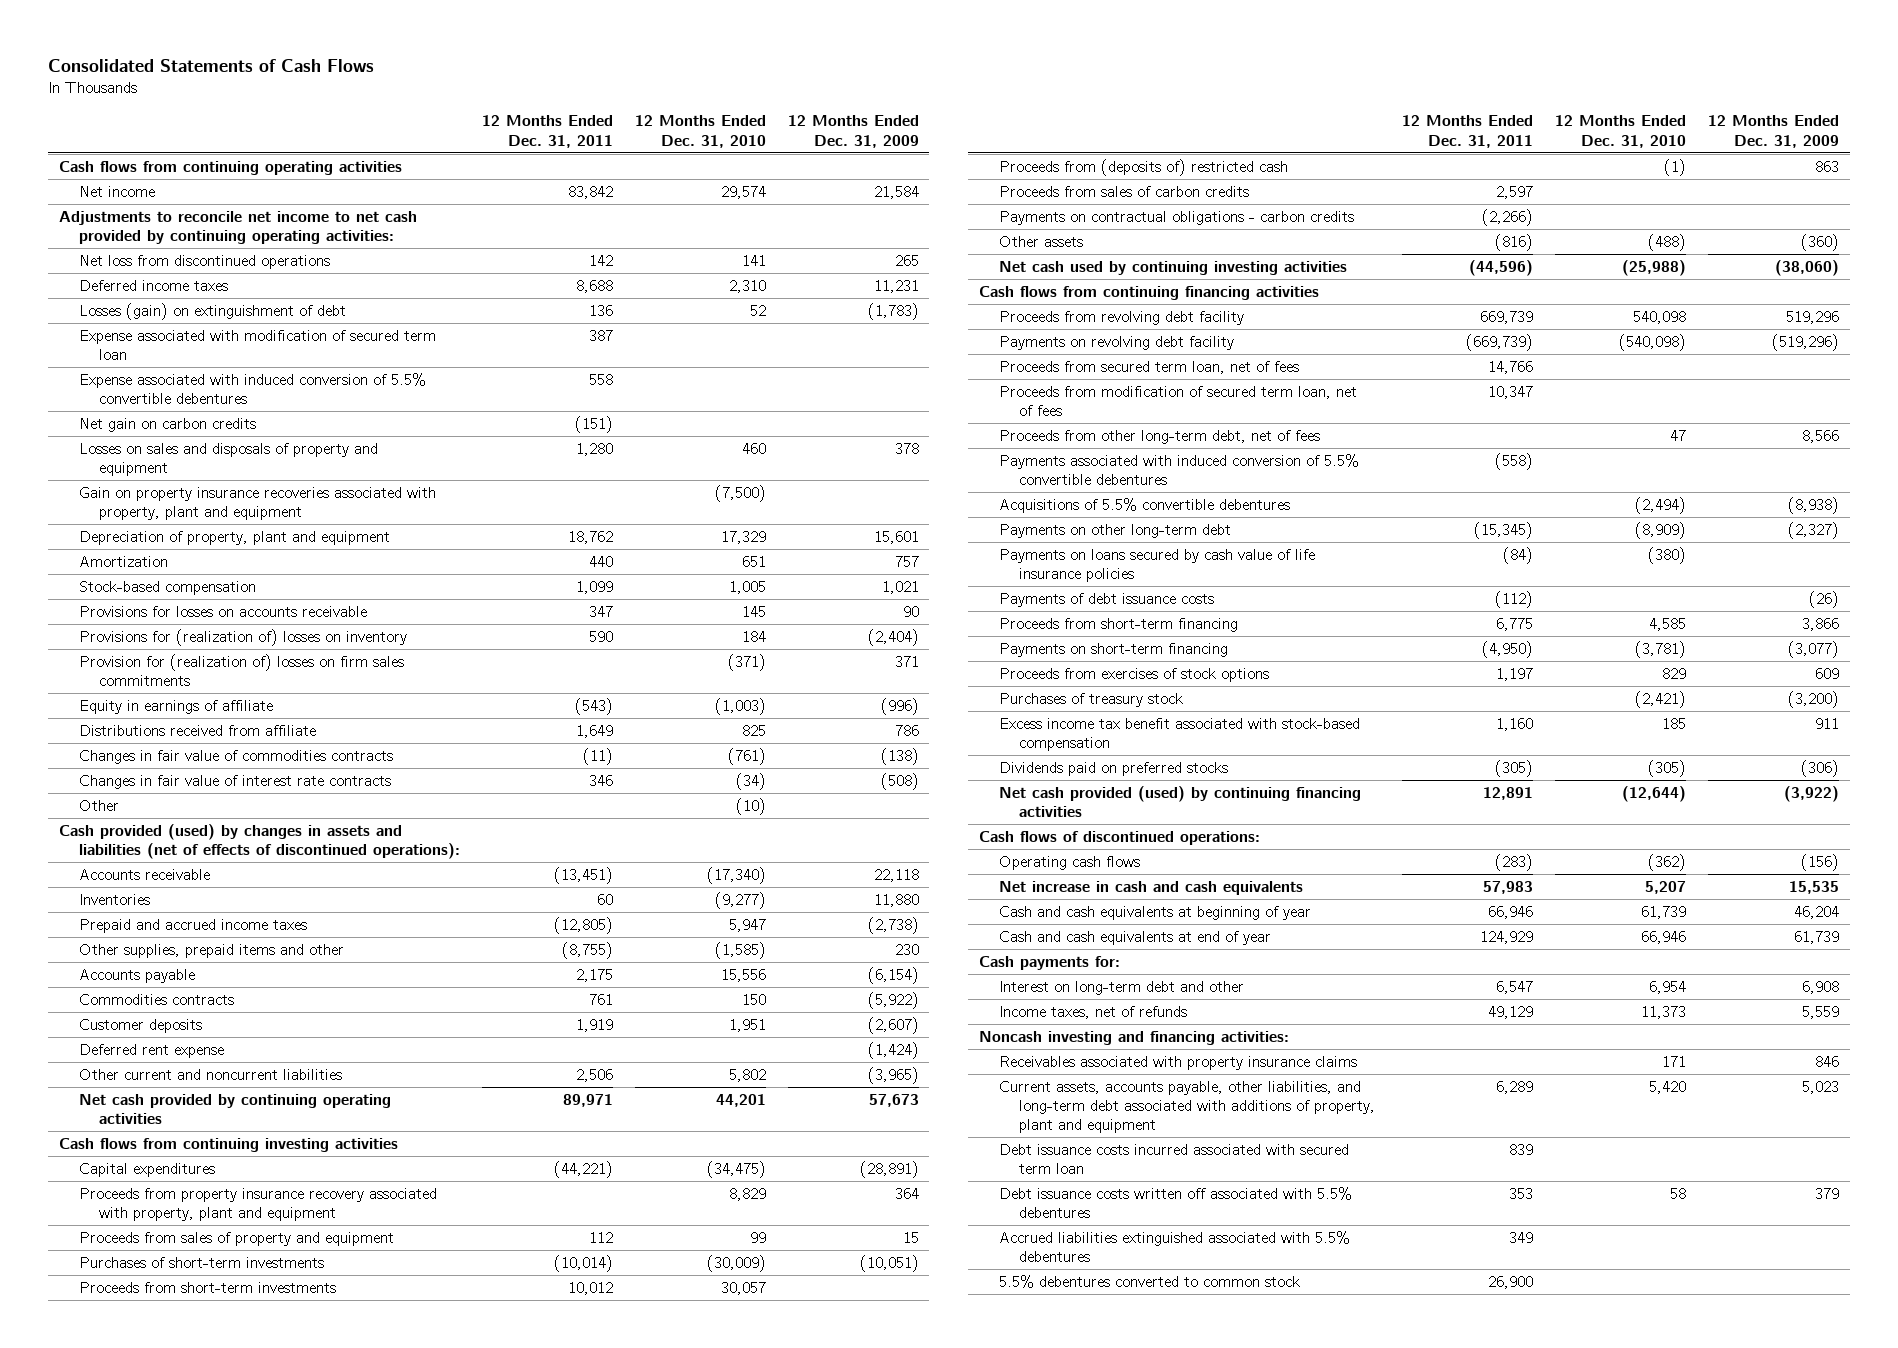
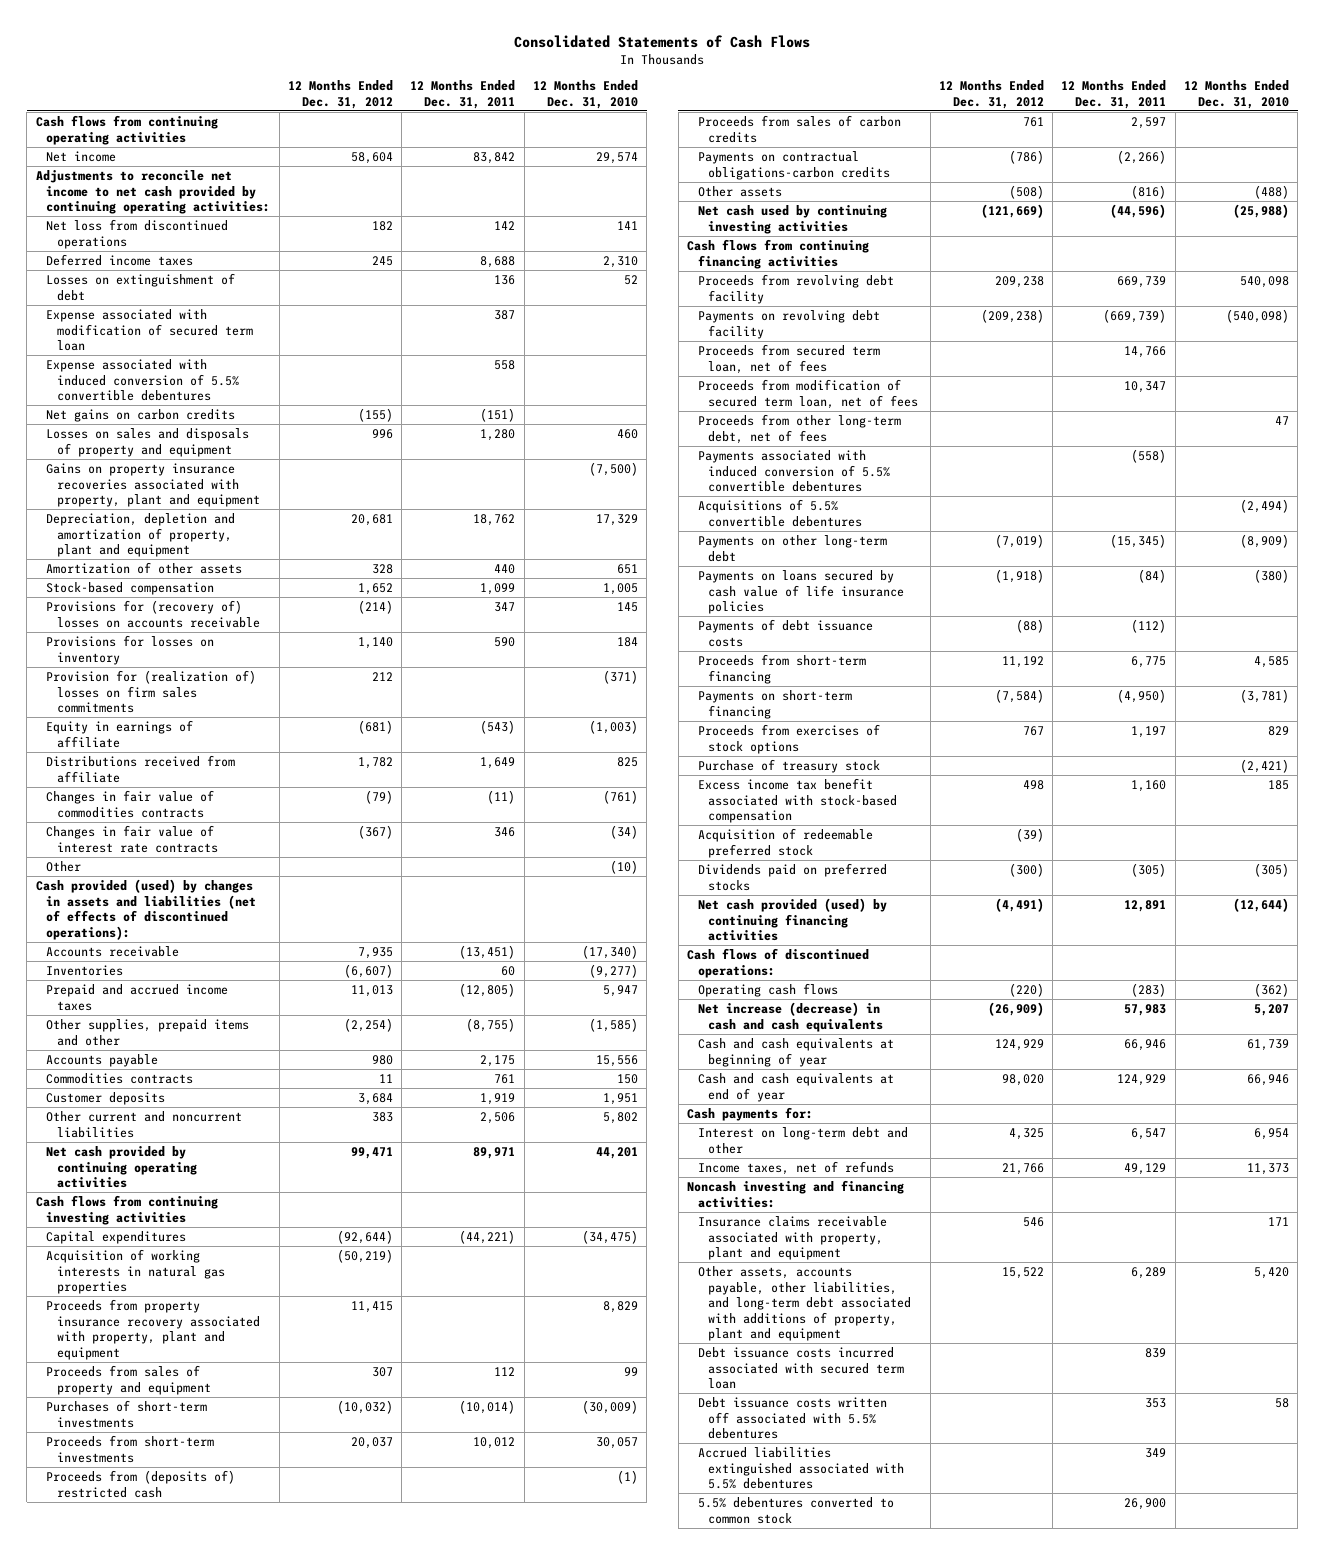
[787,115,919,148] 12 Months Ended Dec. 31, 2009 -> none
none -> [287,80,393,109] 12 Months Ended Dec. 31, 2012
[79,302,347,320] Losses (gain) on extinguishment of debt -> [46,273,236,301] Losses on extinguishment of debt
[79,417,257,432] Net gain on carbon credits -> [46,409,236,423] Net gains on carbon credits
[79,486,437,521] Gain on property insurance recoveries associated with property, plant and equipment -> [46,463,261,508] Gains on property insurance recoveries associated with property, plant and equipment
[79,530,391,545] Depreciation of property, plant and equipment -> [46,513,236,558] Depreciation, depletion and amortization of property, plant and equipment
[79,555,169,567] Amortization -> [46,562,243,575] Amortization of other assets
[79,605,368,617] Provisions for losses on accounts receivable -> [46,600,261,628] Provisions for (recovery of) losses on accounts receivable
[79,628,408,646] Provisions for (realization of) losses on inventory -> [46,635,215,665] Provisions for losses on inventory
[79,1043,225,1058] Deferred rent expense -> none
none -> [46,1249,226,1295] Acquisition of working interests in natural gas properties
[999,210,1355,225] Payments on contractual obligations - carbon credits -> [697,151,891,180] Payments on contractual obligations-carbon credits
[999,692,1184,707] Purchases of treasury stock -> [697,759,880,774] Purchase of treasury stock
none -> [697,828,873,858] Acquisition of redeemable preferred stock
[999,880,1304,895] Net increase in cash and cash equivalents -> [697,1002,884,1032] Net increase (decrease) in cash and cash equivalents
[999,1055,1358,1070] Receivables associated with property insurance claims -> [697,1216,887,1261] Insurance claims receivable associated with property, plant and equipment
[999,1080,1376,1134] Current assets, accounts payable, other liabilities, and long-term debt associated with additions of property, plant and equipment -> [697,1266,912,1342] Other assets, accounts payable, other liabilities, and long-term debt associated with additions of property, plant and equipment

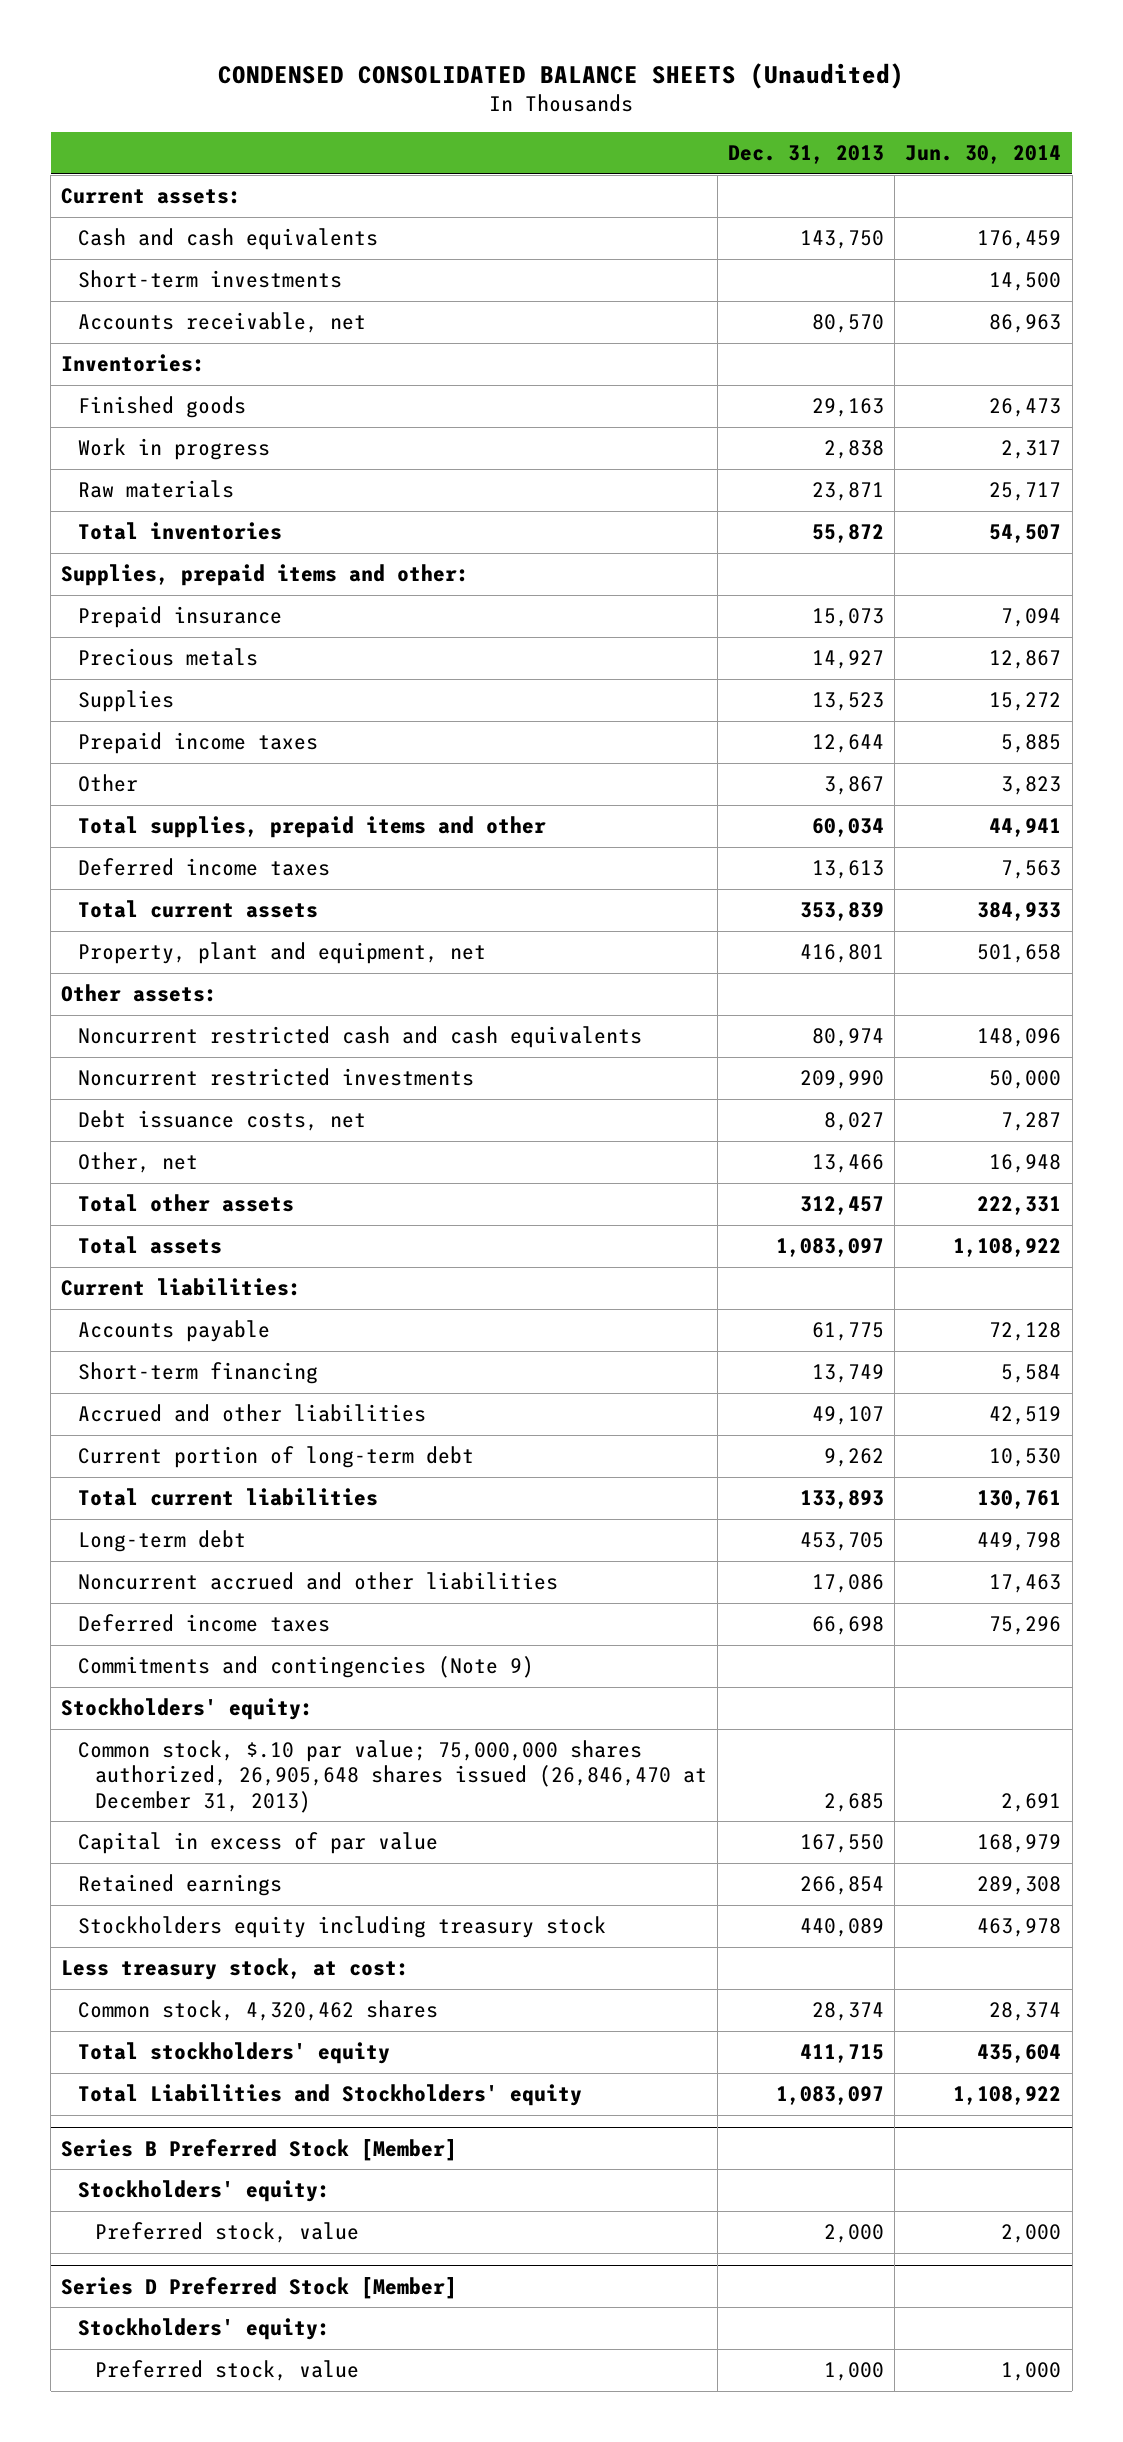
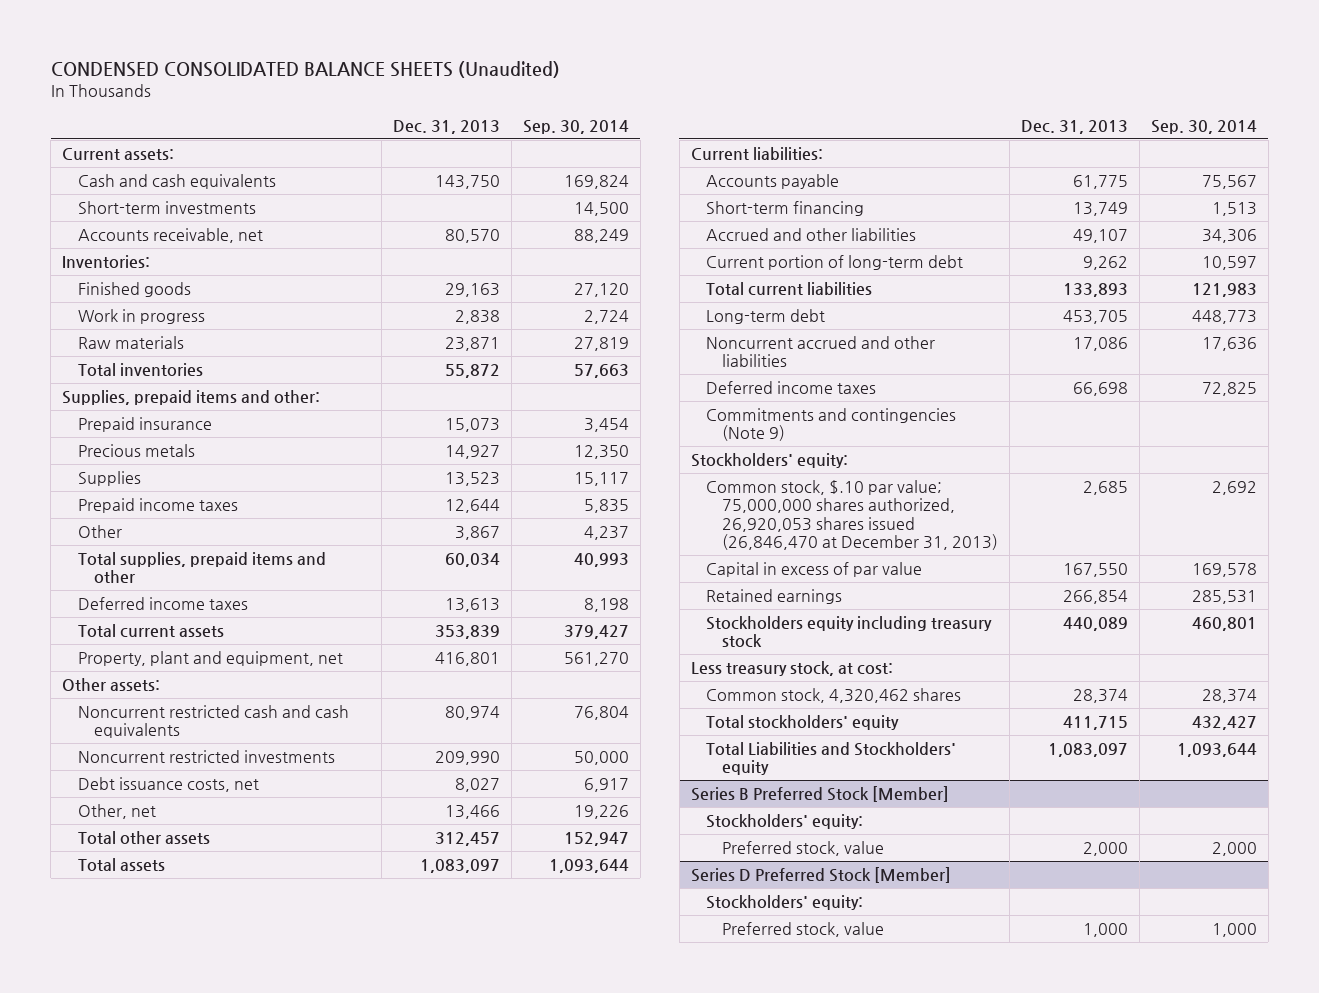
[905,144,1062,164] Jun. 30, 2014 -> none
none -> [522,119,629,134] Sep. 30, 2014
[78,1740,707,1813] Common stock, $.10 par value; 75,000,000 shares authorized, 26,905,648 shares issued (26,846,470 at December 31, 2013) -> [706,479,999,551] Common stock, $.10 par value; 75,000,000 shares authorized, 26,920,053 shares issued (26,846,470 at December 31, 2013)

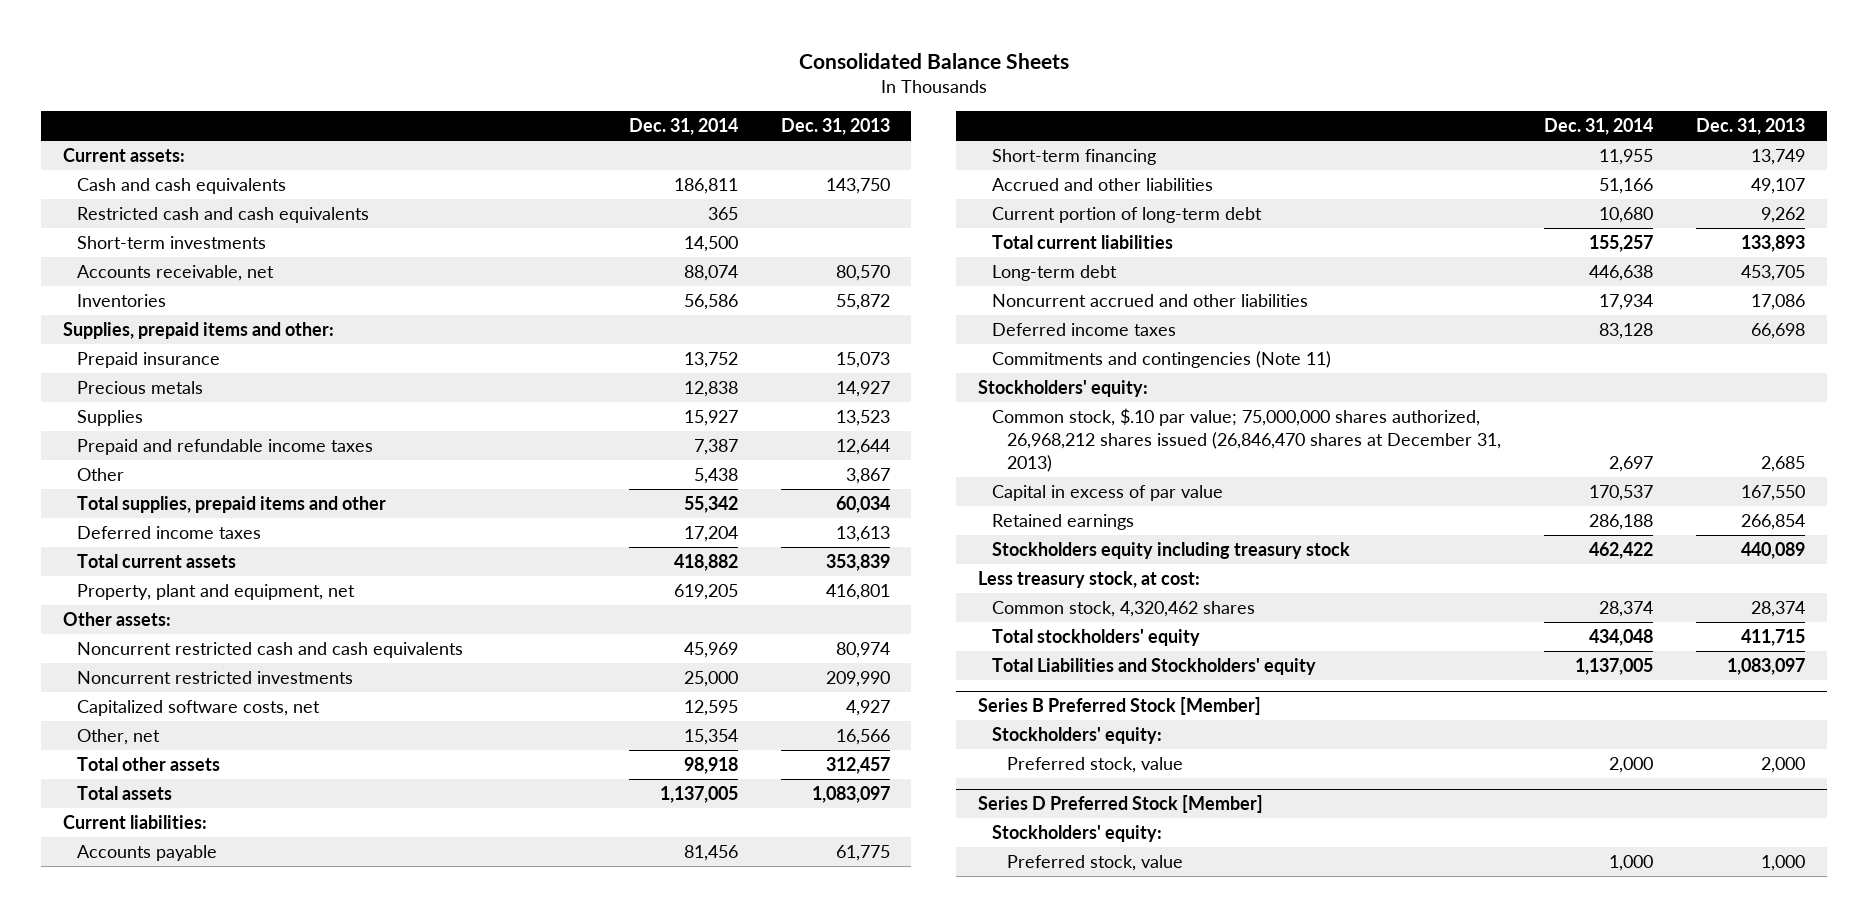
[50,61,560,79] CONDENSED CONSOLIDATED BALANCE SHEETS (Unaudited) -> [798,52,1069,69] Consolidated Balance Sheets
[522,119,629,134] Sep. 30, 2014 -> none
none -> [629,117,739,135] Dec. 31, 2014
none -> [77,206,370,223] Restricted cash and cash equivalents
[62,254,151,268] Inventories: -> none
[78,281,192,297] Finished goods -> none
[78,308,206,324] Work in progress -> none
[78,335,185,349] Raw materials -> none
[78,362,204,376] Total inventories -> [77,293,167,307] Inventories
[78,497,239,513] Prepaid income taxes -> [77,438,374,455] Prepaid and refundable income taxes
[78,776,260,792] Debt issuance costs, net -> none
none -> [77,699,321,716] Capitalized software costs, net
[444,804,500,819] 13,466 -> [835,728,890,745] 16,566
[706,407,957,442] Commitments and contingencies (Note 9) -> [992,350,1332,368] Commitments and contingencies (Note 11)
[706,479,999,551] Common stock, $.10 par value; 75,000,000 shares authorized, 26,920,053 shares issued (26,846,470 at December 31, 2013) -> [992,407,1502,473] Common stock, $.10 par value; 75,000,000 shares authorized, 26,968,212 shares issued (26,846,470 shares at December 31, 2013)

